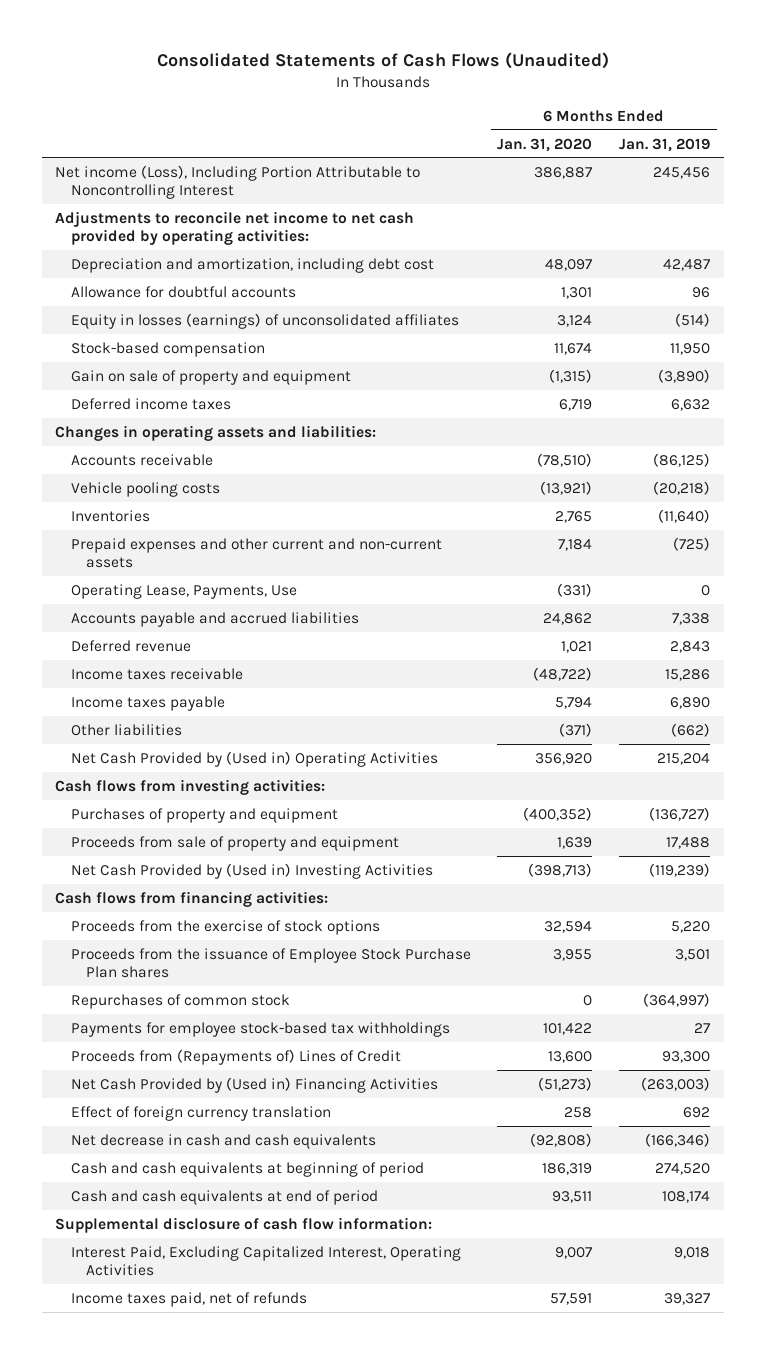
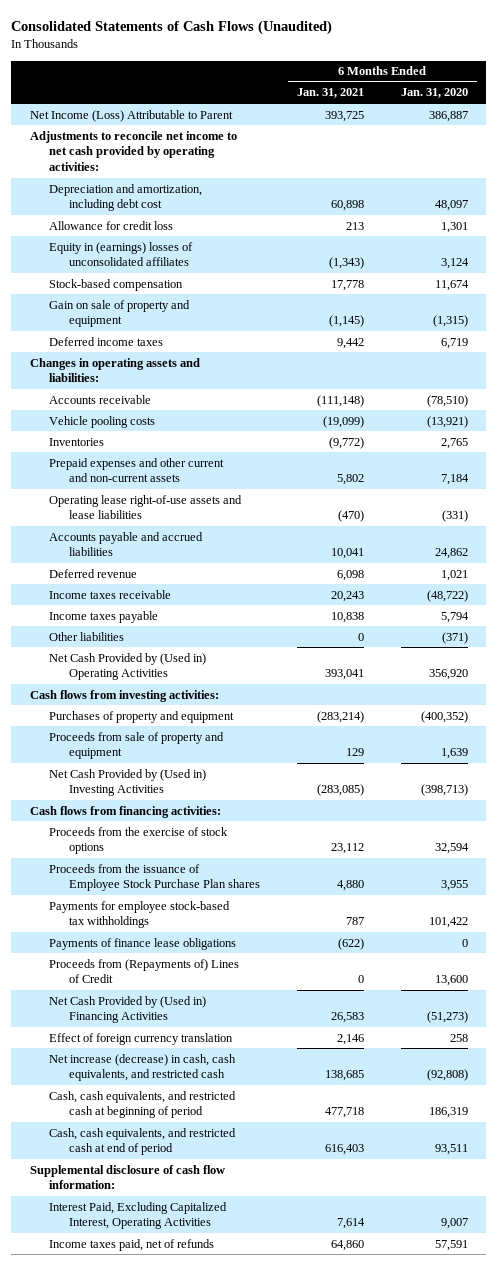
[619,137,711,152] Jan. 31, 2019 -> none
none -> [296,88,364,99] Jan. 31, 2021
[55,164,421,199] Net income (Loss), Including Portion Attributable to Noncontrolling Interest -> [29,109,233,122] Net Income (Loss) Attributable to Parent
[70,285,296,298] Allowance for doubtful accounts -> [49,220,174,230] Allowance for credit loss
[70,312,459,329] Equity in losses (earnings) of unconsolidated affiliates -> [49,241,194,267] Equity in (earnings) losses of unconsolidated affiliates
[70,583,297,599] Operating Lease, Payments, Use -> [49,494,243,520] Operating lease right-of-use assets and lease liabilities
[70,993,290,1009] Repurchases of common stock -> none
none -> [49,937,237,950] Payments of finance lease obligations
[70,1133,376,1149] Net decrease in cash and cash equivalents -> [49,1053,237,1082] Net increase (decrease) in cash, cash equivalents, and restricted cash
[70,1161,424,1177] Cash and cash equivalents at beginning of period -> [49,1090,237,1119] Cash, cash equivalents, and restricted cash at beginning of period
[70,1189,378,1205] Cash and cash equivalents at end of period -> [49,1127,237,1156] Cash, cash equivalents, and restricted cash at end of period

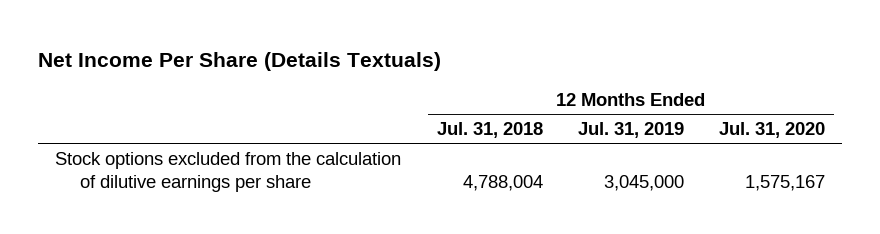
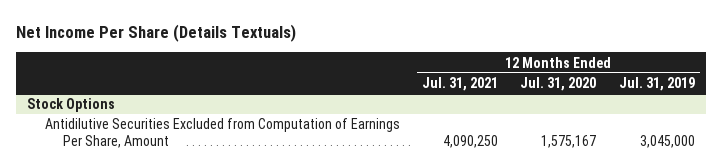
[436,122,543,139] Jul. 31, 2018 -> none
none -> [422,77,499,92] Jul. 31, 2021
none -> [27,98,116,113] Stock Options
[55,151,402,193] Stock options excluded from the calculation of dilutive earnings per share -> [44,118,400,148] Antidilutive Securities Excluded from Computation of Earnings Per Share, Amount

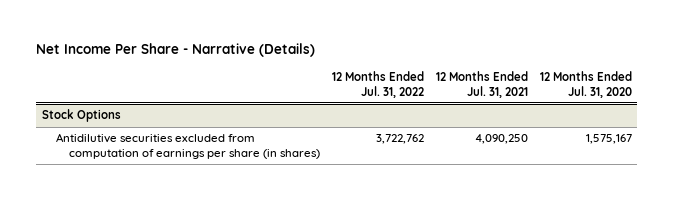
[16,24,297,43] Net Income Per Share (Details Textuals) -> [36,43,316,58] Net Income Per Share - Narrative (Details)
[618,77,695,92] Jul. 31, 2019 -> none
none -> [331,71,424,98] 12 Months Ended Jul. 31, 2022
[44,118,400,148] Antidilutive Securities Excluded from Computation of Earnings Per Share, Amount -> [55,133,321,159] Antidilutive securities excluded from computation of earnings per share (in shares)

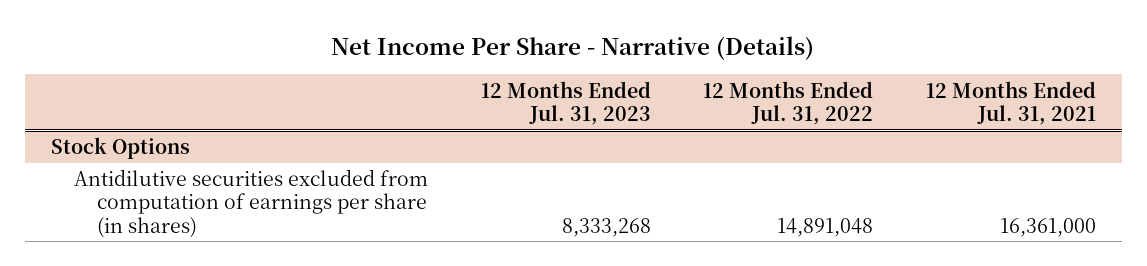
[539,71,632,98] 12 Months Ended Jul. 31, 2020 -> none
none -> [480,80,651,125] 12 Months Ended Jul. 31, 2023
[375,134,424,145] 3,722,762 -> [777,217,874,237] 14,891,048
[474,134,528,145] 4,090,250 -> [999,217,1096,237] 16,361,000

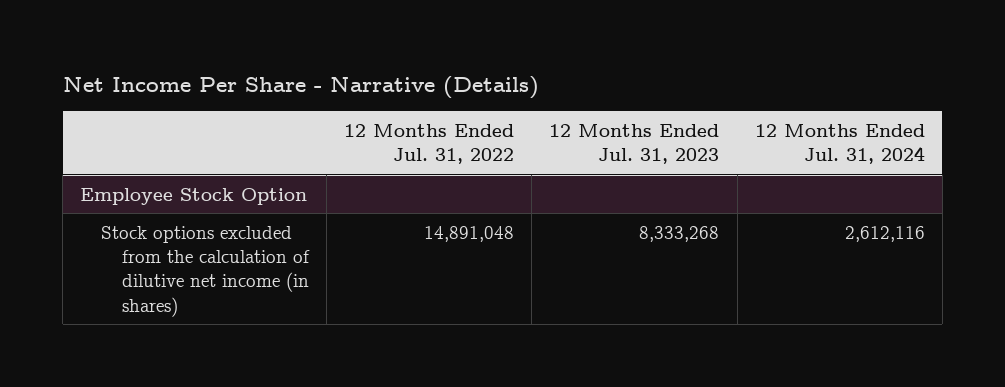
[925,80,1096,125] 12 Months Ended Jul. 31, 2021 -> none
none -> [754,123,925,165] 12 Months Ended Jul. 31, 2024
[51,137,191,160] Stock Options -> [80,187,308,205] Employee Stock Option
[74,169,429,238] Antidilutive securities excluded from computation of earnings per share (in shares) -> [101,225,310,317] Stock options excluded from the calculation of dilutive net income (in shares)

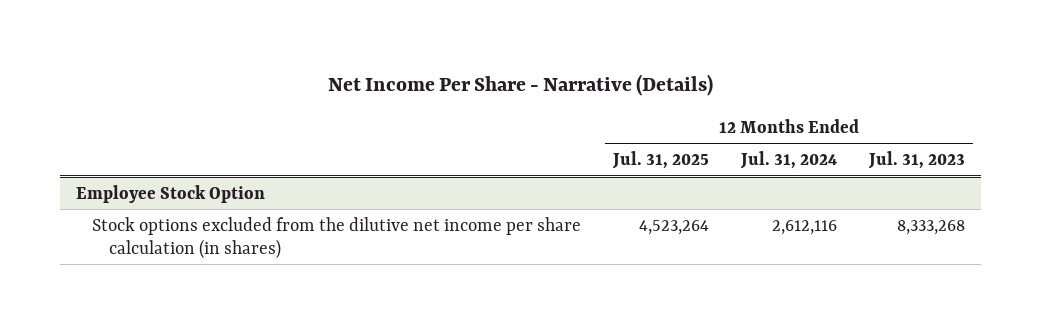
[344,123,515,165] 12 Months Ended Jul. 31, 2022 -> none
none -> [612,150,710,169] Jul. 31, 2025
[101,225,310,317] Stock options excluded from the calculation of dilutive net income (in shares) -> [92,216,582,259] Stock options excluded from the dilutive net income per share calculation (in shares)

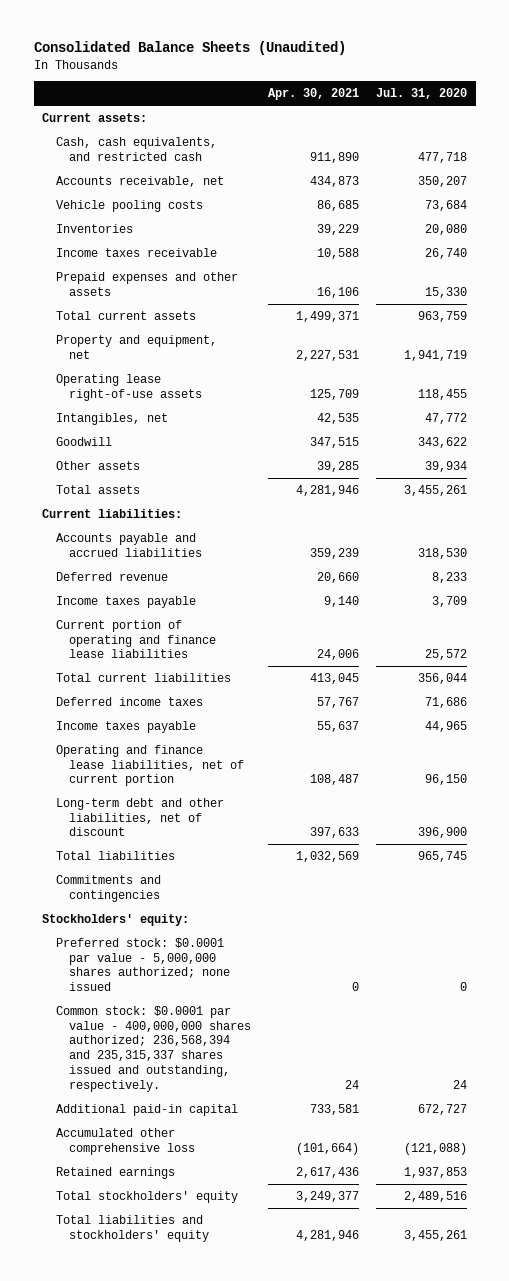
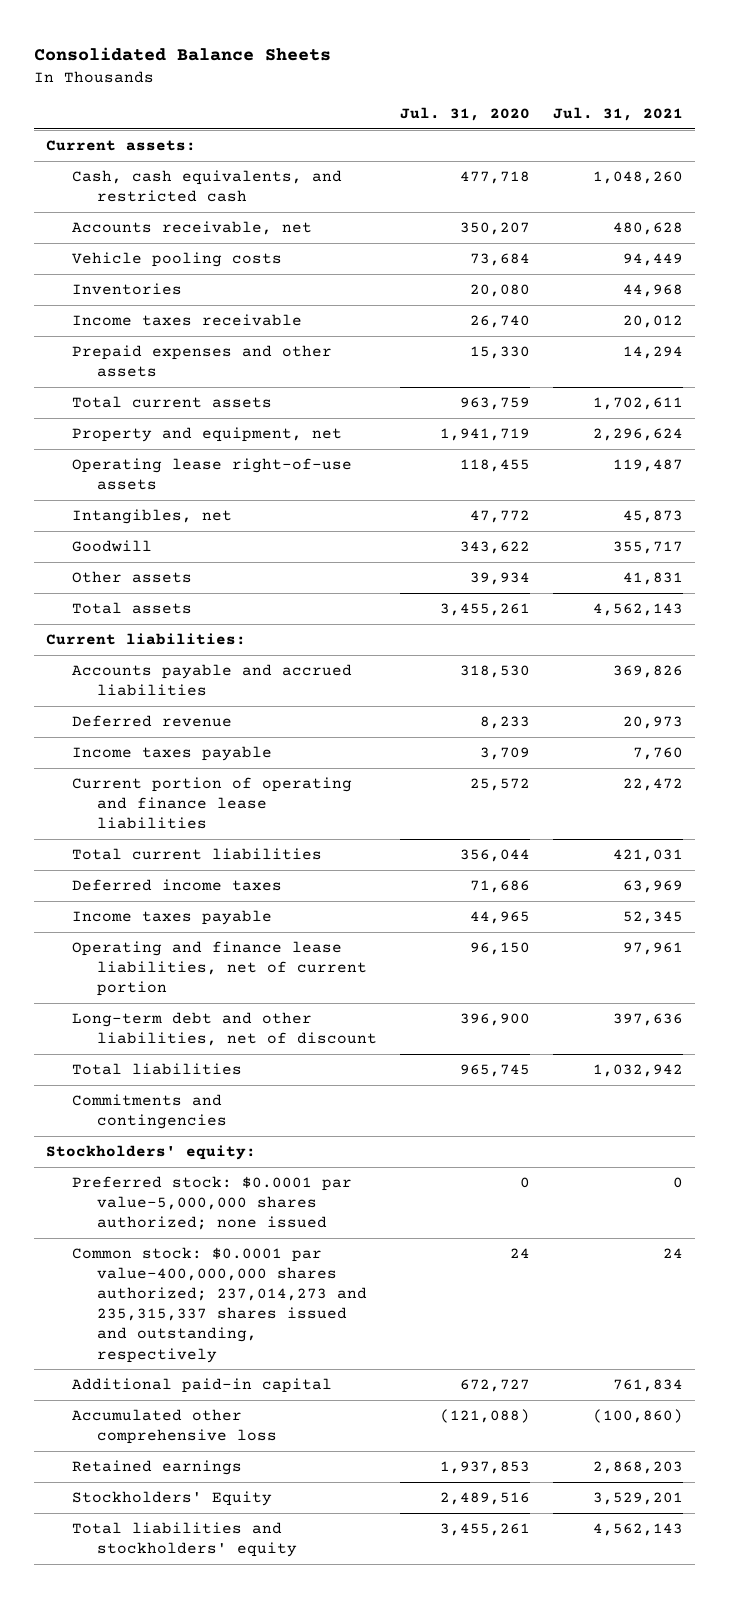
[33,41,346,56] Consolidated Balance Sheets (Unaudited) -> [34,46,332,61] Consolidated Balance Sheets
[268,88,360,101] Apr. 30, 2021 -> none
none -> [553,106,684,121] Jul. 31, 2021
[55,938,231,992] Preferred stock: $0.0001 par value - 5,000,000 shares authorized; none issued -> [71,1176,352,1231] Preferred stock: $0.0001 par value-5,000,000 shares authorized; none issued
[55,1006,252,1092] Common stock: $0.0001 par value - 400,000,000 shares authorized; 236,568,394 and 235,315,337 shares issued and outstanding, respectively. -> [71,1247,368,1363] Common stock: $0.0001 par value-400,000,000 shares authorized; 237,014,273 and 235,315,337 shares issued and outstanding, respectively
[55,1191,238,1204] Total stockholders' equity -> [71,1491,272,1507] Stockholders' Equity

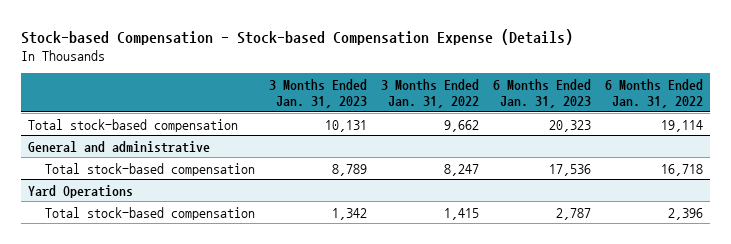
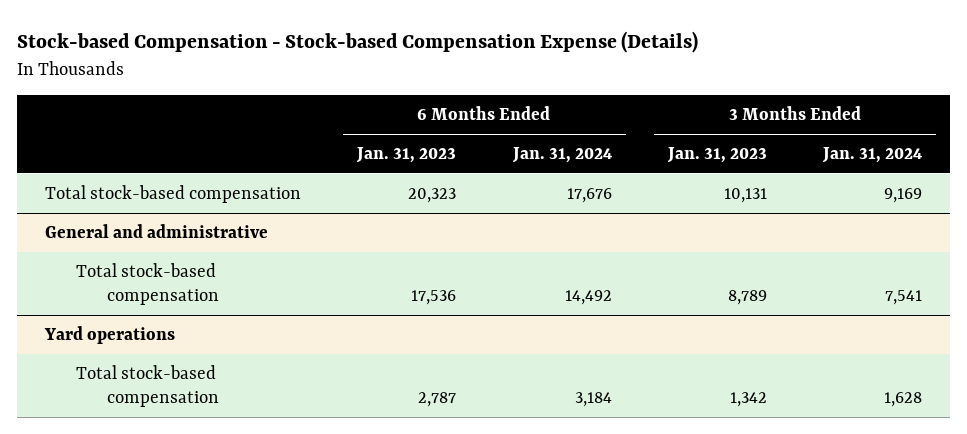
[380,78,479,108] 3 Months Ended Jan. 31, 2022 -> none
[604,78,703,108] 6 Months Ended Jan. 31, 2022 -> none
none -> [511,147,612,164] Jan. 31, 2024
none -> [822,147,923,164] Jan. 31, 2024
[27,184,133,198] Yard Operations -> [43,326,175,345] Yard operations

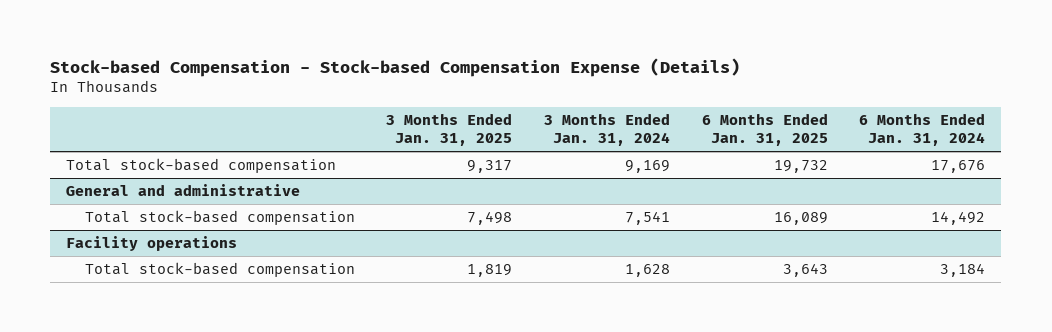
[356,147,457,164] Jan. 31, 2023 -> none
[666,147,767,164] Jan. 31, 2023 -> none
none -> [386,112,513,147] 3 Months Ended Jan. 31, 2025
none -> [701,112,828,147] 6 Months Ended Jan. 31, 2025
[43,326,175,345] Yard operations -> [66,235,238,251] Facility operations

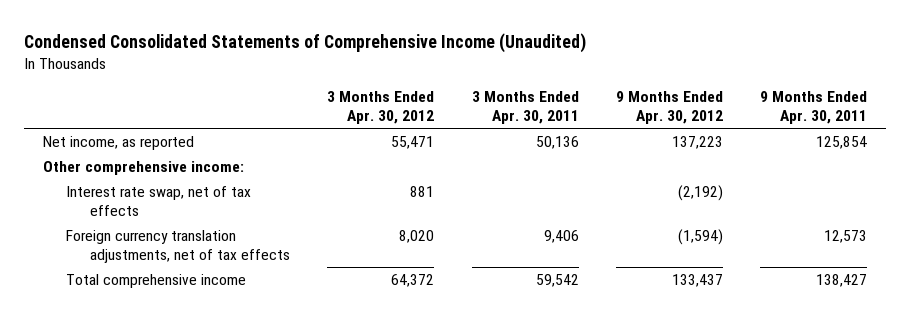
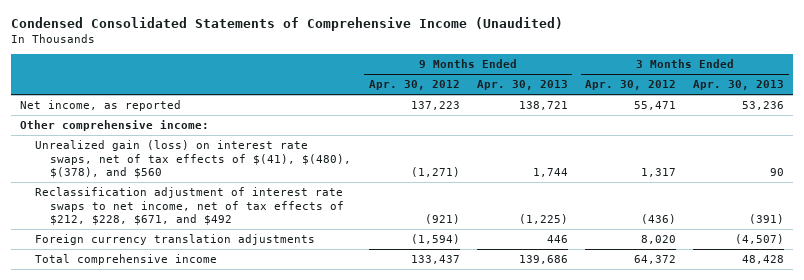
[471,90,579,125] 3 Months Ended Apr. 30, 2011 -> none
[760,90,868,125] 9 Months Ended Apr. 30, 2011 -> none
none -> [476,80,568,91] Apr. 30, 2013
none -> [693,80,785,91] Apr. 30, 2013
[66,185,252,217] Interest rate swap, net of tax effects -> none
none -> [34,140,352,179] Unrealized gain (loss) on interest rate swaps, net of tax effects of $(41), $(480), $(378), and $560
none -> [34,187,345,226] Reclassification adjustment of interest rate swaps to net income, net of tax effects of $212, $228, $671, and $492
[66,229,291,264] Foreign currency translation adjustments, net of tax effects -> [34,234,315,246] Foreign currency translation adjustments

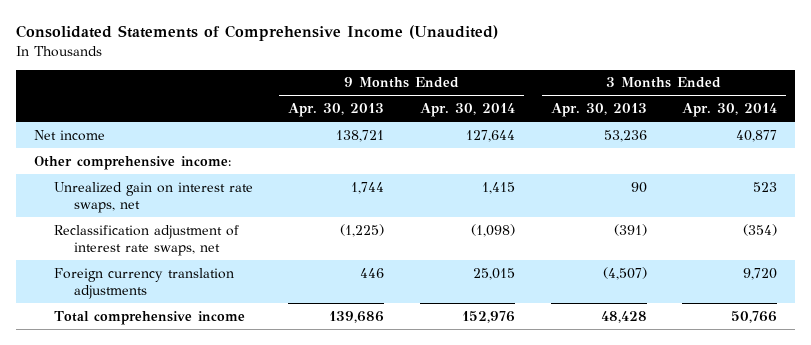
[10,17,563,32] Condensed Consolidated Statements of Comprehensive Income (Unaudited) -> [15,25,498,42] Consolidated Statements of Comprehensive Income (Unaudited)
[368,80,460,91] Apr. 30, 2012 -> none
[585,80,677,91] Apr. 30, 2012 -> none
none -> [419,103,515,118] Apr. 30, 2014
none -> [682,103,778,118] Apr. 30, 2014
[19,100,181,112] Net income, as reported -> [33,129,105,141] Net income
[34,140,352,179] Unrealized gain (loss) on interest rate swaps, net of tax effects of $(41), $(480), $(378), and $560 -> [53,181,253,214] Unrealized gain on interest rate swaps, net
[34,187,345,226] Reclassification adjustment of interest rate swaps to net income, net of tax effects of $212, $228, $671, and $492 -> [53,224,239,257] Reclassification adjustment of interest rate swaps, net

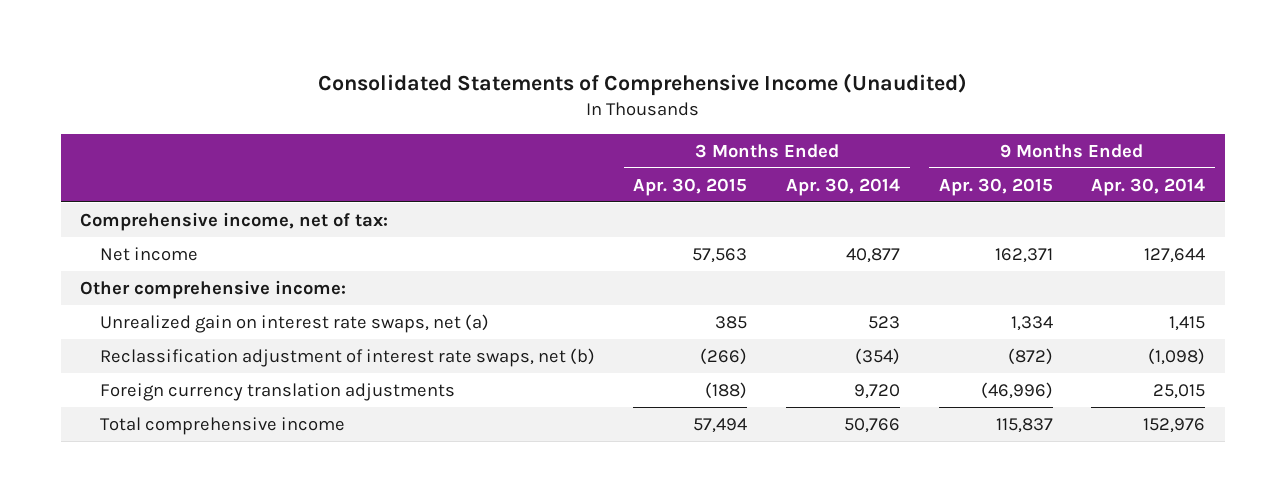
[288,103,385,118] Apr. 30, 2013 -> none
[550,103,647,118] Apr. 30, 2013 -> none
none -> [633,177,748,196] Apr. 30, 2015
none -> [938,177,1053,196] Apr. 30, 2015
none -> [79,211,388,231] Comprehensive income, net of tax:
[53,181,253,214] Unrealized gain on interest rate swaps, net -> [99,313,489,333] Unrealized gain on interest rate swaps, net (a)
[53,224,239,257] Reclassification adjustment of interest rate swaps, net -> [99,347,595,367] Reclassification adjustment of interest rate swaps, net (b)

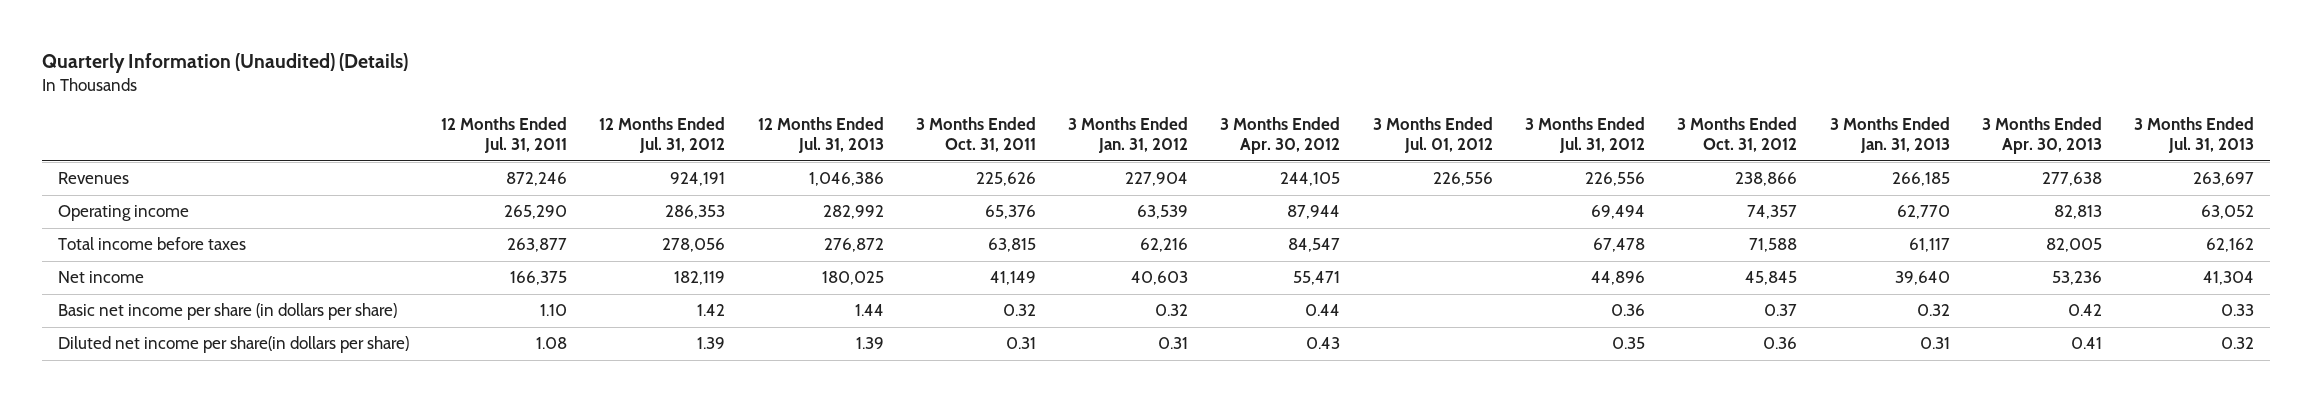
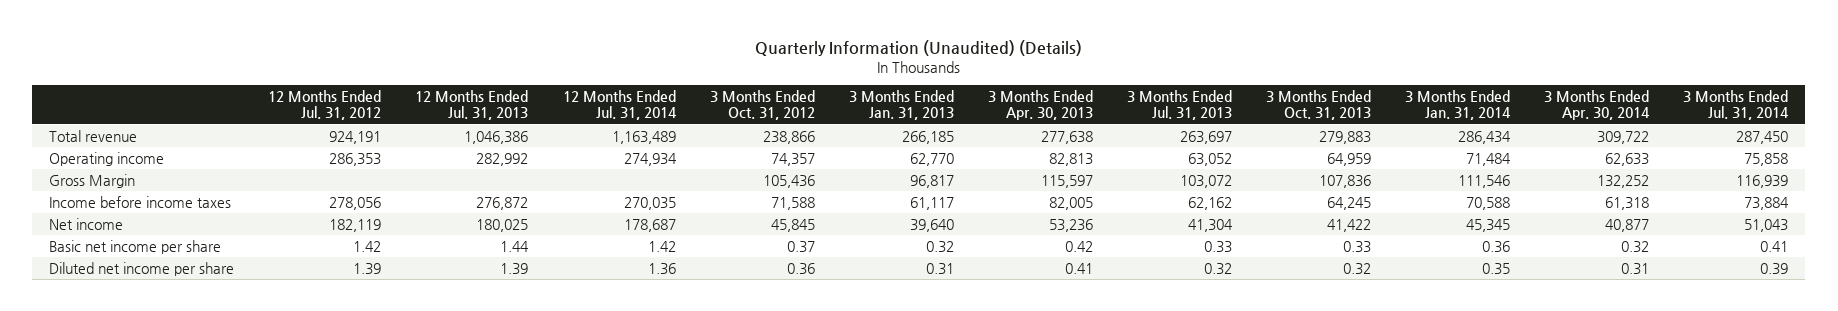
[441,117,568,153] 12 Months Ended Jul. 31, 2011 -> none
[915,117,1036,152] 3 Months Ended Oct. 31, 2011 -> none
[1068,117,1189,153] 3 Months Ended Jan. 31, 2012 -> none
[1220,117,1341,154] 3 Months Ended Apr. 30, 2012 -> none
[1372,117,1493,153] 3 Months Ended Jul. 01, 2012 -> none
[1525,117,1646,153] 3 Months Ended Jul. 31, 2012 -> none
none -> [562,90,677,121] 12 Months Ended Jul. 31, 2014
none -> [1266,90,1372,121] 3 Months Ended Oct. 31, 2013
none -> [1405,90,1512,121] 3 Months Ended Jan. 31, 2014
none -> [1544,90,1651,121] 3 Months Ended Apr. 30, 2014
none -> [1683,90,1790,121] 3 Months Ended Jul. 31, 2014
[57,172,129,185] Revenues -> [49,129,138,142] Total revenue
none -> [49,173,136,188] Gross Margin
[57,237,246,251] Total income before taxes -> [49,195,232,208] Income before income taxes
[57,303,397,321] Basic net income per share (in dollars per share) -> [49,239,222,254] Basic net income per share
[57,336,409,354] Diluted net income per share(in dollars per share) -> [49,261,235,276] Diluted net income per share

